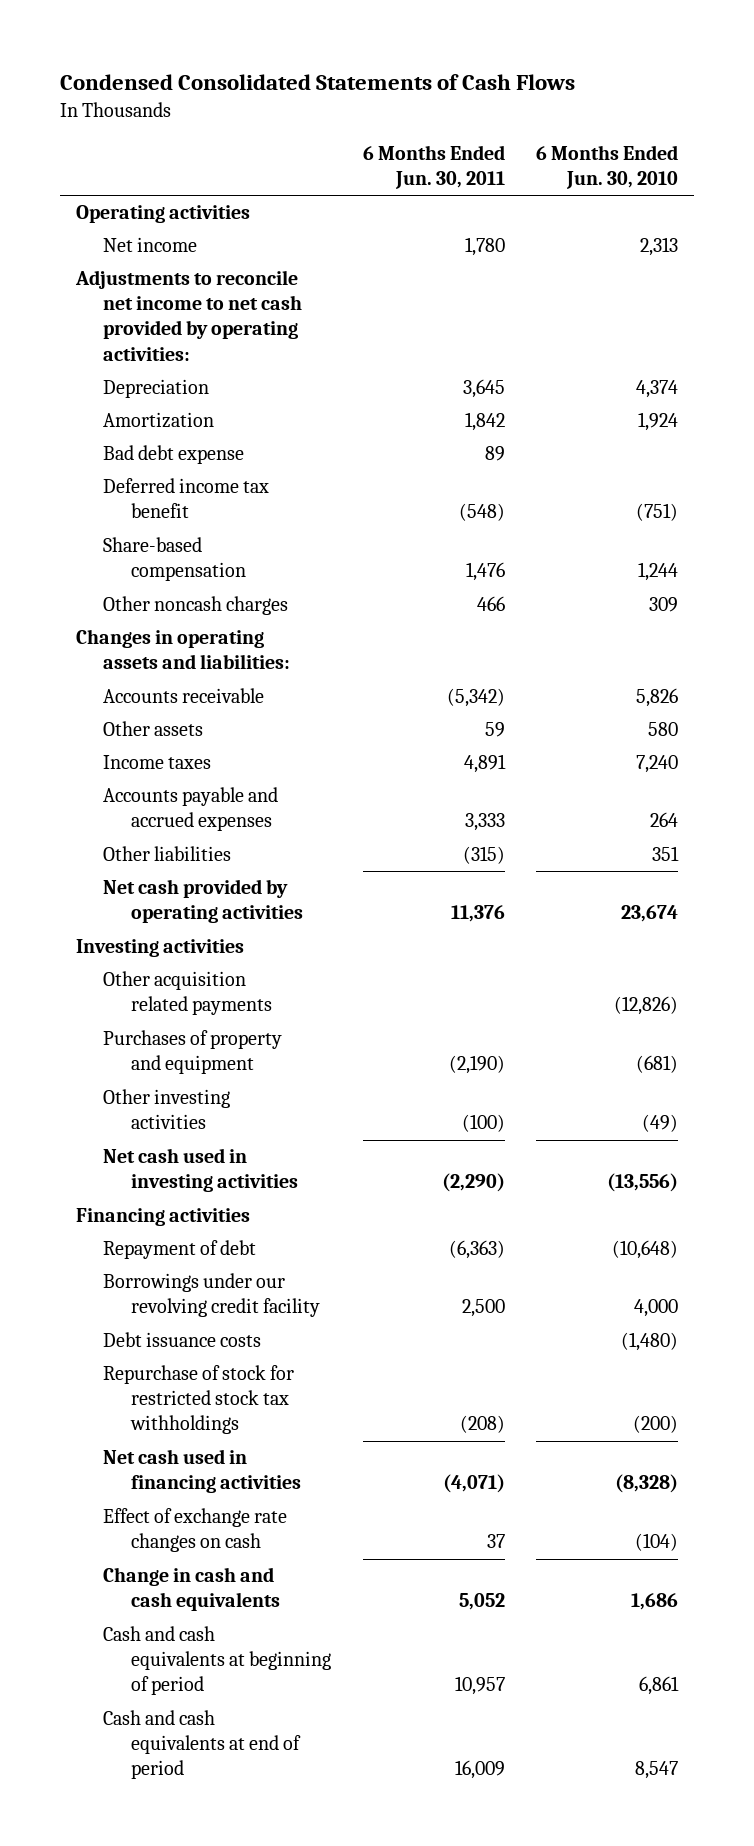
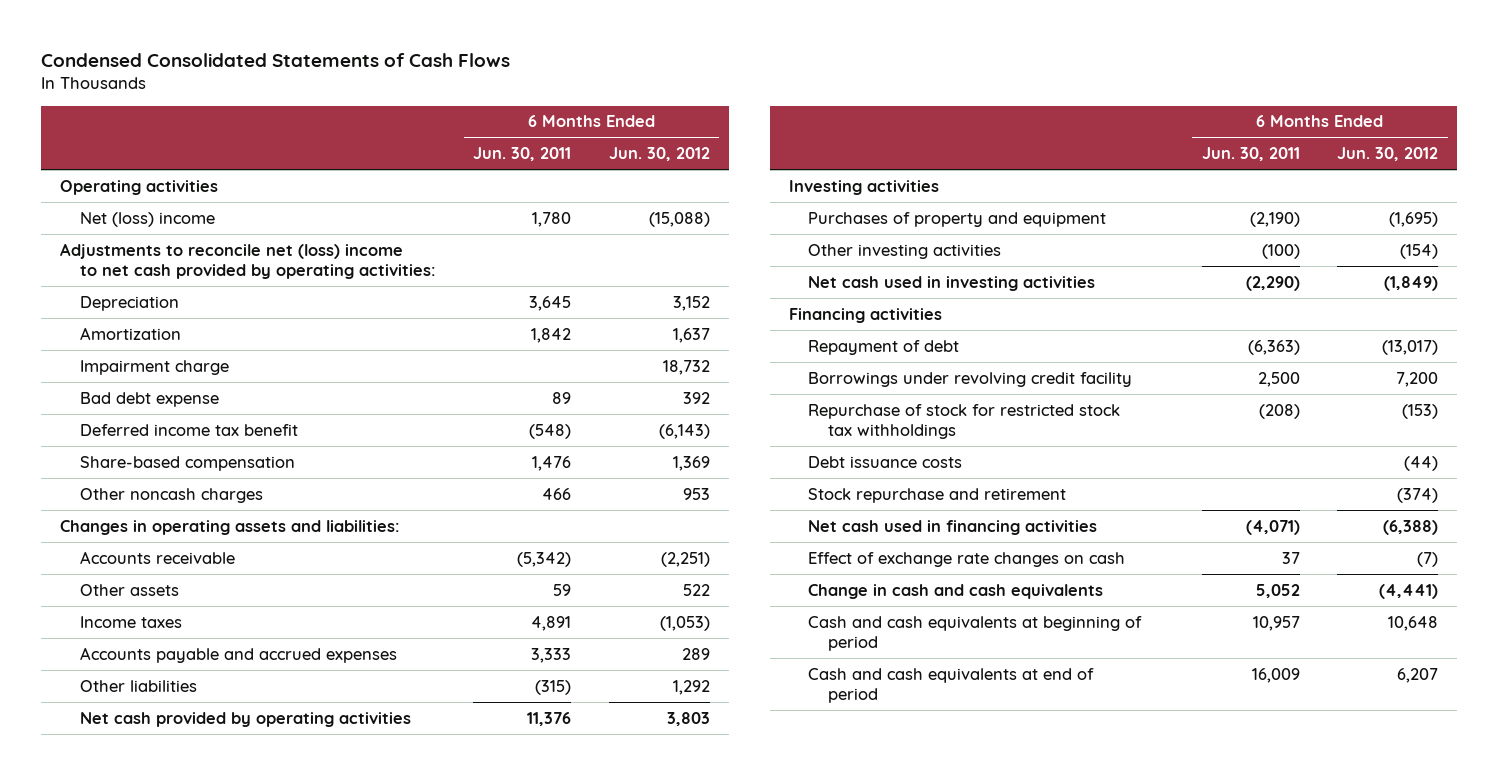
[536,145,679,190] 6 Months Ended Jun. 30, 2010 -> none
none -> [608,147,710,162] Jun. 30, 2012
[103,237,198,253] Net income -> [79,211,215,227] Net (loss) income
[74,270,303,361] Adjustments to reconcile net income to net cash provided by operating activities: -> [60,242,436,279] Adjustments to reconcile net (loss) income to net cash provided by operating activities:
none -> [79,359,229,375] Impairment charge
[103,971,273,1016] Other acquisition related payments -> none
[103,1273,321,1318] Borrowings under our revolving credit facility -> [808,371,1133,387] Borrowings under revolving credit facility
[103,1332,262,1348] Debt issuance costs -> [808,455,963,468] Debt issuance costs
none -> [808,487,1067,503] Stock repurchase and retirement

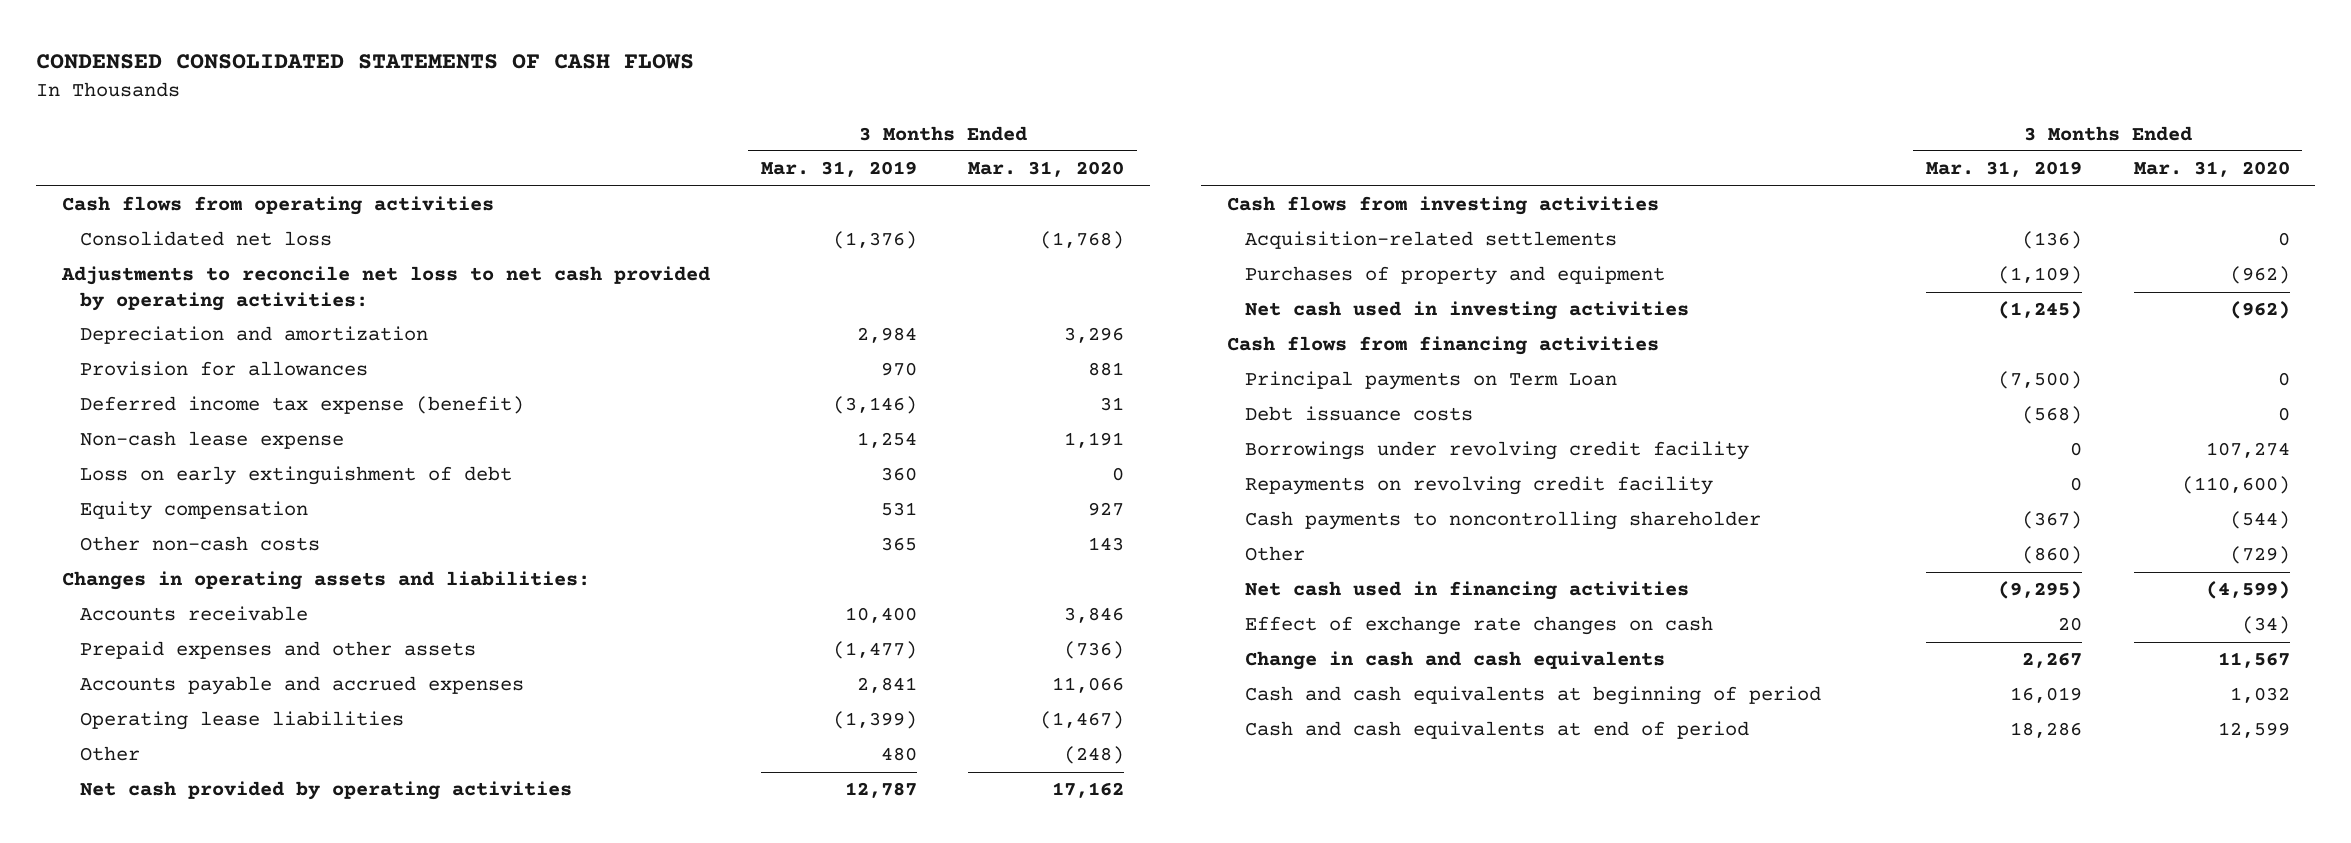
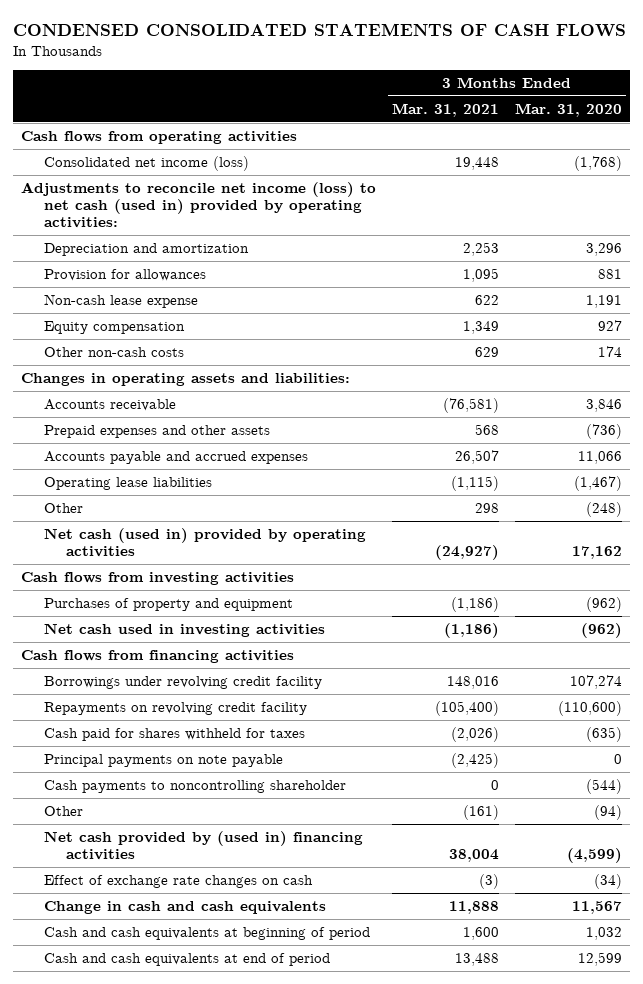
[760,161,917,178] Mar. 31, 2019 -> none
none -> [392,102,500,117] Mar. 31, 2021
[79,231,332,247] Consolidated net loss -> [43,155,249,171] Consolidated net income (loss)
[60,266,710,311] Adjustments to reconcile net loss to net cash provided by operating activities: -> [21,181,377,228] Adjustments to reconcile net income (loss) to net cash (used in) provided by operating activities:
[79,396,524,415] Deferred income tax expense (benefit) -> none
[79,466,512,486] Loss on early extinguishment of debt -> none
[1088,537,1125,552] 143 -> [598,345,623,357] 174
[79,781,572,801] Net cash provided by operating activities -> [43,527,366,557] Net cash (used in) provided by operating activities
[1244,231,1617,250] Acquisition-related settlements -> none
[1244,371,1617,391] Principal payments on Term Loan -> none
[1244,406,1473,422] Debt issuance costs -> none
none -> [43,727,305,741] Cash paid for shares withheld for taxes
none -> [43,753,283,767] Principal payments on note payable
[2229,546,2290,565] (729) -> [594,804,623,820] (94)
[1244,581,1689,601] Net cash used in financing activities -> [43,830,363,860] Net cash provided by (used in) financing activities

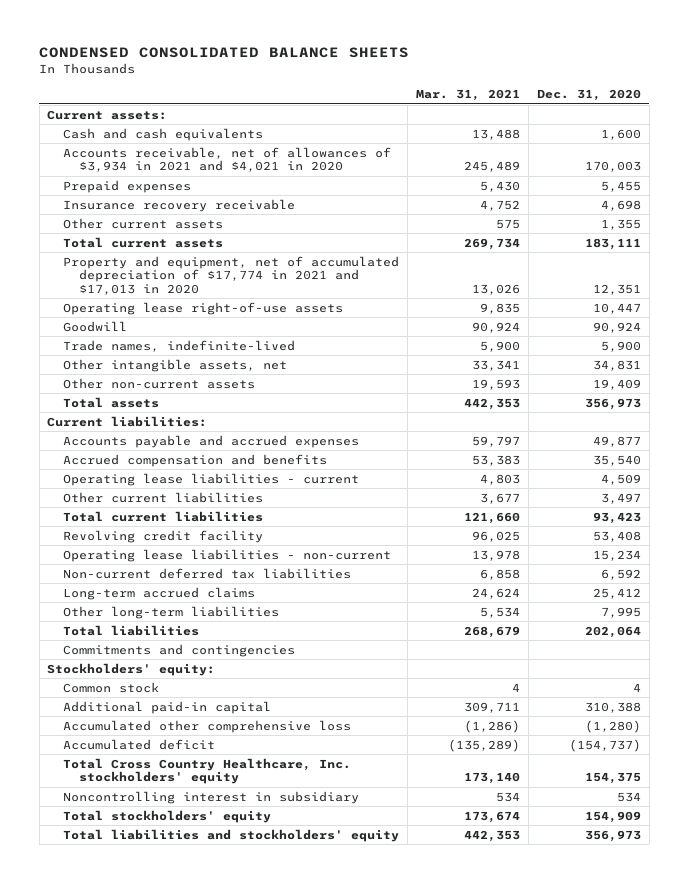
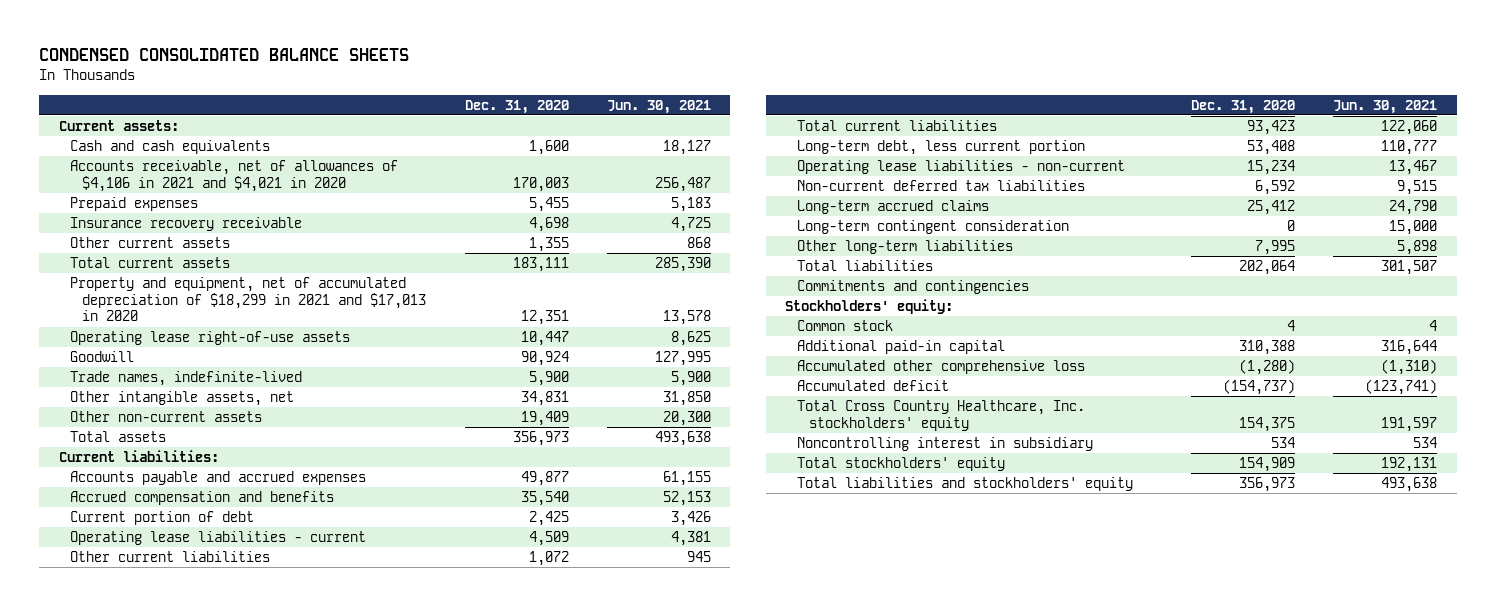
[415,89,520,102] Mar. 31, 2021 -> none
none -> [607,99,712,114] Jun. 30, 2021
[63,146,392,173] Accounts receivable, net of allowances of $3,934 in 2021 and $4,021 in 2020 -> [70,160,399,192] Accounts receivable, net of allowances of $4,106 in 2021 and $4,021 in 2020
[63,255,400,295] Property and equipment, net of accumulated depreciation of $17,774 in 2021 and $17,013 in 2020 -> [70,277,427,322] Property and equipment, net of accumulated depreciation of $18,299 in 2021 and $17,013 in 2020
none -> [70,511,255,526] Current portion of debt
[600,492,641,504] 3,497 -> [528,551,569,567] 1,072
[63,529,264,543] Revolving credit facility -> [796,140,1085,156] Long-term debt, less current portion
none -> [796,220,1069,235] Long-term contingent consideration

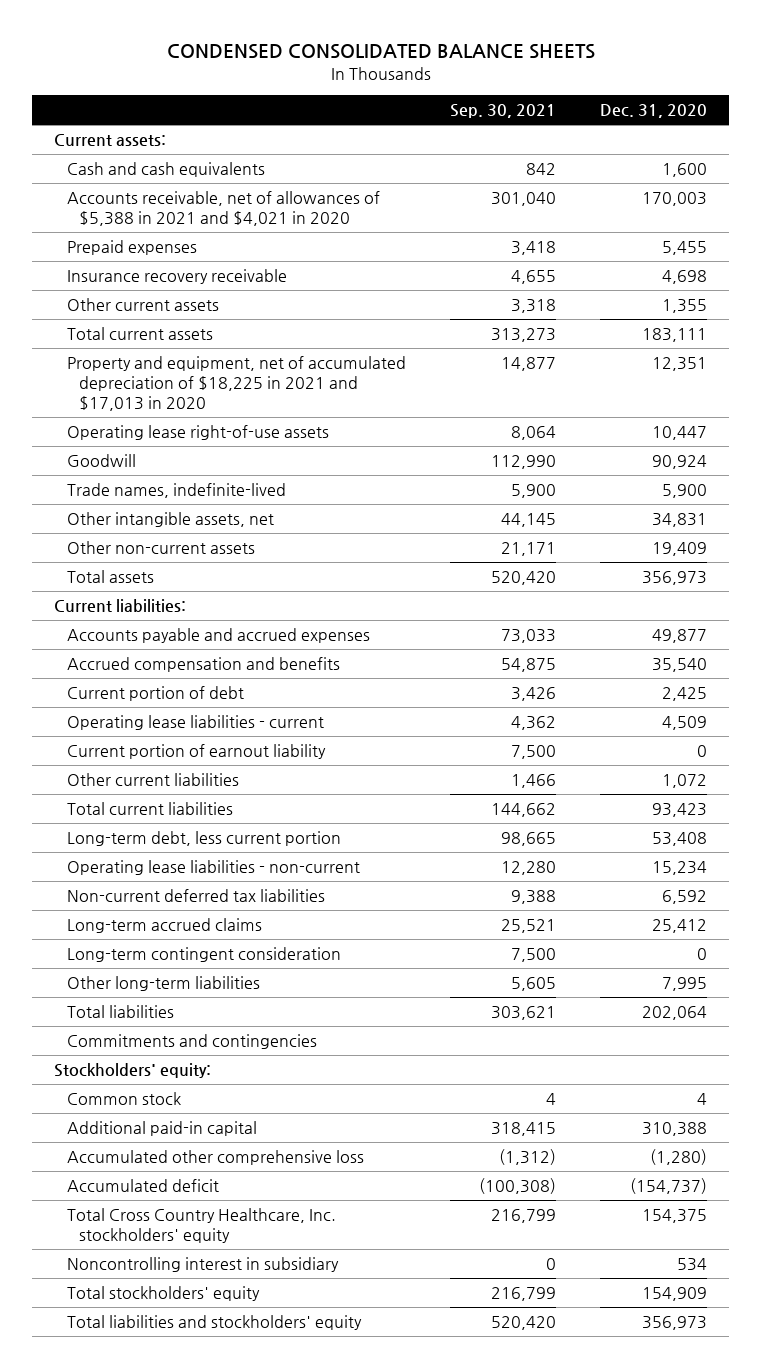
[607,99,712,114] Jun. 30, 2021 -> none
none -> [450,104,557,119] Sep. 30, 2021
[70,160,399,192] Accounts receivable, net of allowances of $4,106 in 2021 and $4,021 in 2020 -> [66,191,380,227] Accounts receivable, net of allowances of $5,388 in 2021 and $4,021 in 2020
[70,277,427,322] Property and equipment, net of accumulated depreciation of $18,299 in 2021 and $17,013 in 2020 -> [66,356,406,412] Property and equipment, net of accumulated depreciation of $18,225 in 2021 and $17,013 in 2020
none -> [66,744,326,760] Current portion of earnout liability

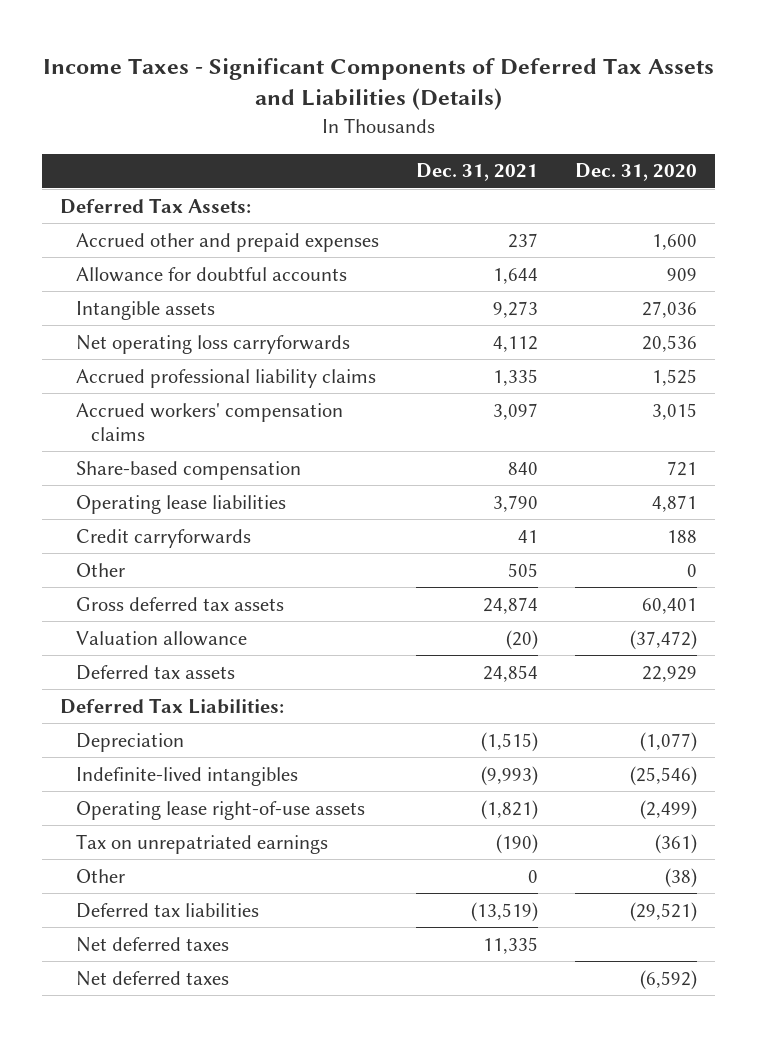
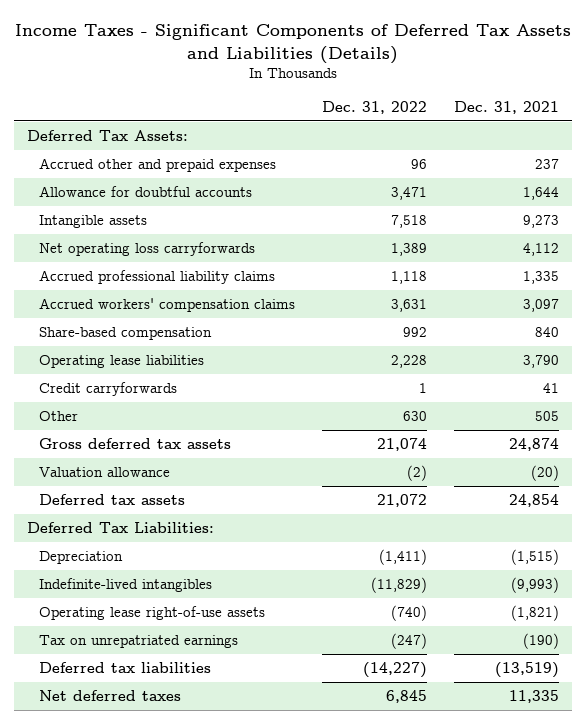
[574,163,697,182] Dec. 31, 2020 -> none
none -> [321,100,427,114] Dec. 31, 2022
[75,868,125,883] Other -> none
[75,970,229,986] Net deferred taxes -> none

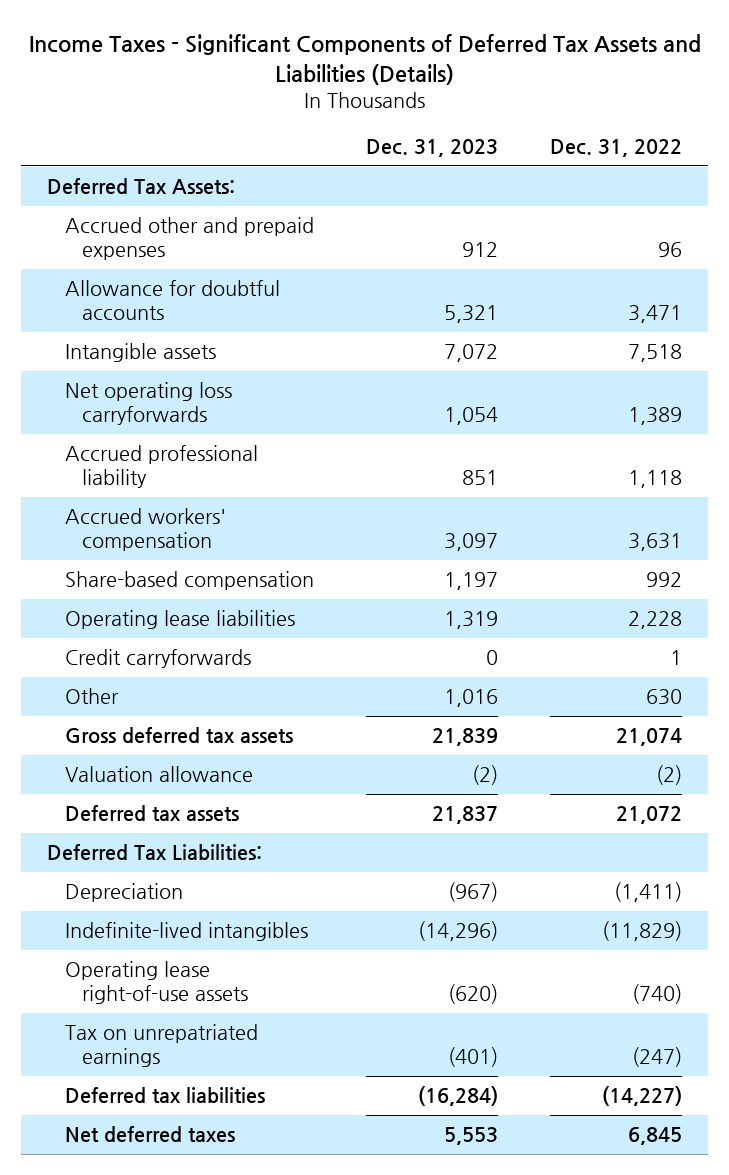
[453,100,559,114] Dec. 31, 2021 -> none
none -> [365,138,498,157] Dec. 31, 2023
[38,270,275,285] Accrued professional liability claims -> [64,445,258,489] Accrued professional liability
[38,298,295,313] Accrued workers' compensation claims -> [64,508,226,552] Accrued workers' compensation

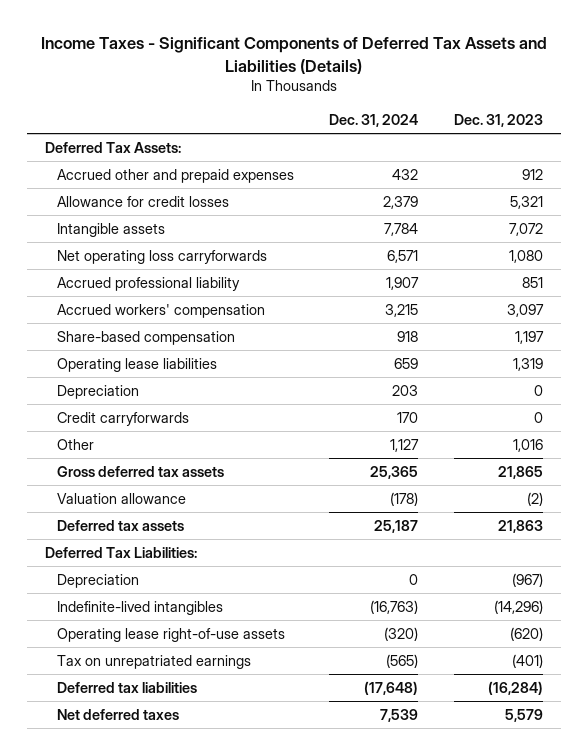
[549,138,682,157] Dec. 31, 2022 -> none
none -> [329,113,419,127] Dec. 31, 2024
[64,280,280,321] Allowance for doubtful accounts -> [56,195,229,207] Allowance for credit losses
[443,407,498,426] 1,054 -> [509,249,544,263] 1,080
none -> [56,384,139,399] Depreciation
[431,728,498,747] 21,839 -> [498,465,544,479] 21,865
[431,806,498,825] 21,837 -> [498,519,544,533] 21,863
[443,1127,498,1146] 5,553 -> [505,708,544,722] 5,579

